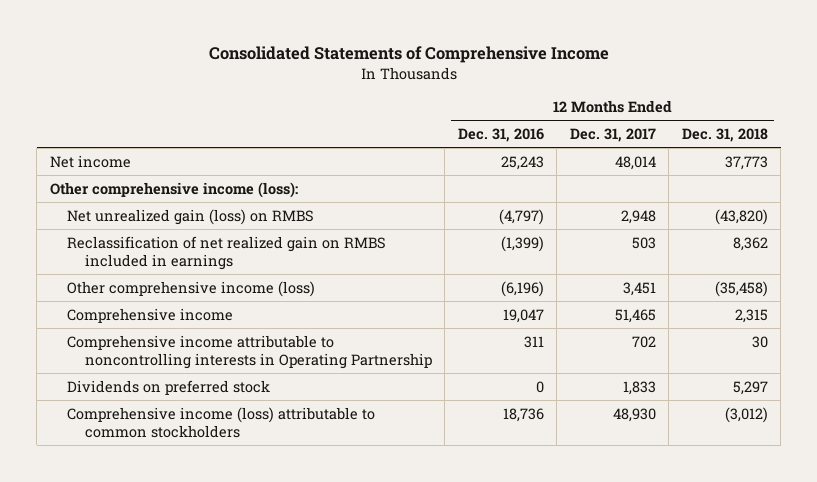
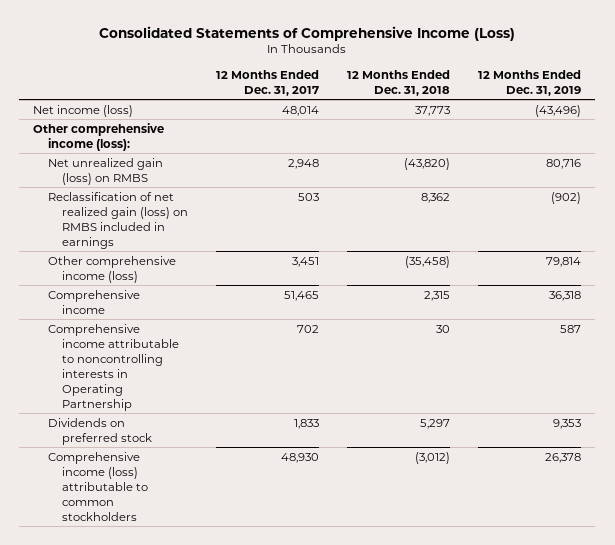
[208,46,609,64] Consolidated Statements of Comprehensive Income -> [99,25,516,41] Consolidated Statements of Comprehensive Income (Loss)
[457,128,544,143] Dec. 31, 2016 -> none
none -> [478,69,582,96] 12 Months Ended Dec. 31, 2019
[49,154,131,168] Net income -> [33,104,134,117] Net income (loss)
[67,235,387,271] Reclassification of net realized gain on RMBS included in earnings -> [47,191,188,249] Reclassification of net realized gain (loss) on RMBS included in earnings

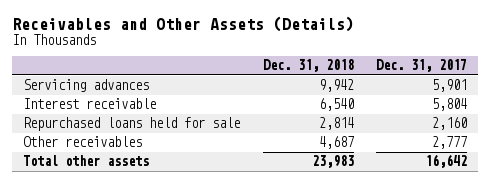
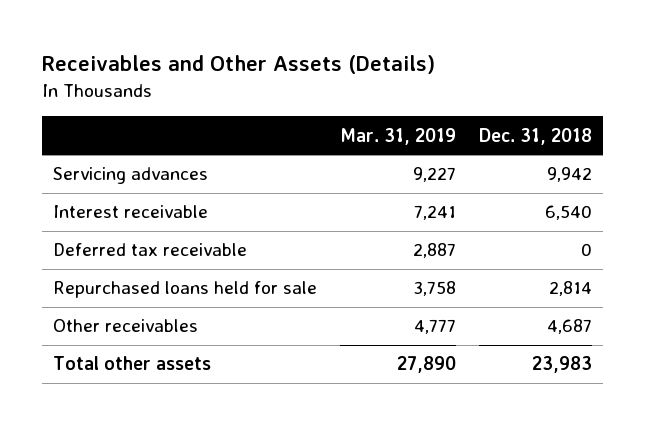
[375,59,467,73] Dec. 31, 2017 -> none
none -> [339,127,456,145] Mar. 31, 2019
none -> [53,243,248,257] Deferred tax receivable

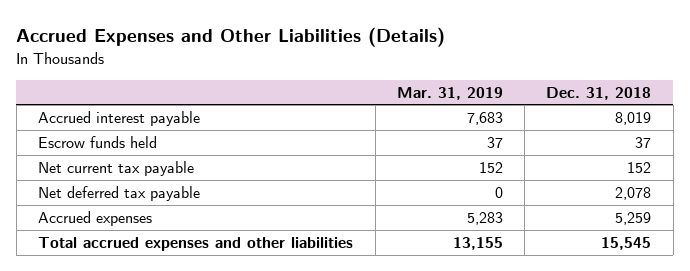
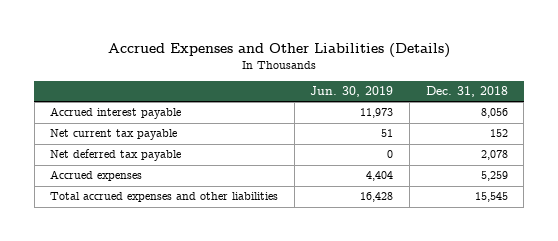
[396,86,503,100] Mar. 31, 2019 -> none
none -> [310,86,394,98] Jun. 30, 2019
[38,136,158,149] Escrow funds held -> none
[615,112,652,126] 8,019 -> [480,108,508,119] 8,056

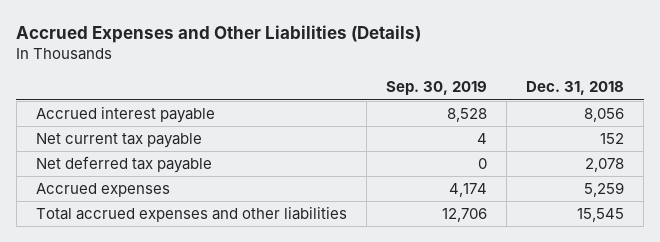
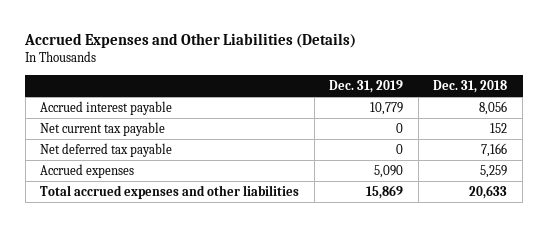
[385,81,487,96] Sep. 30, 2019 -> none
none -> [329,79,404,93] Dec. 31, 2019
[585,158,625,173] 2,078 -> [481,142,508,157] 7,166
[577,208,625,223] 15,545 -> [469,184,508,199] 20,633

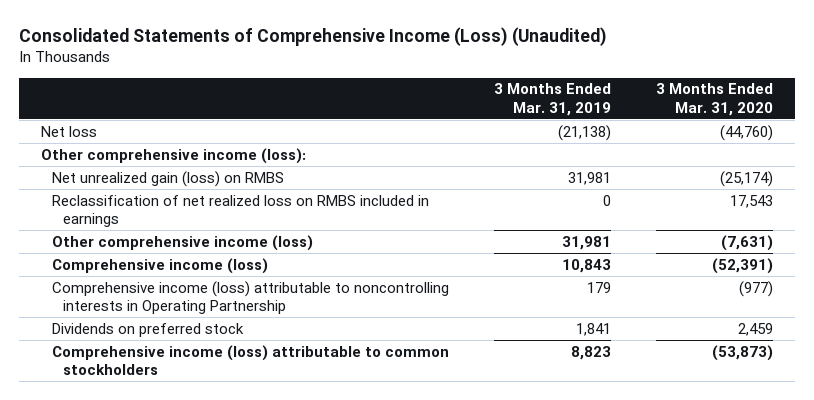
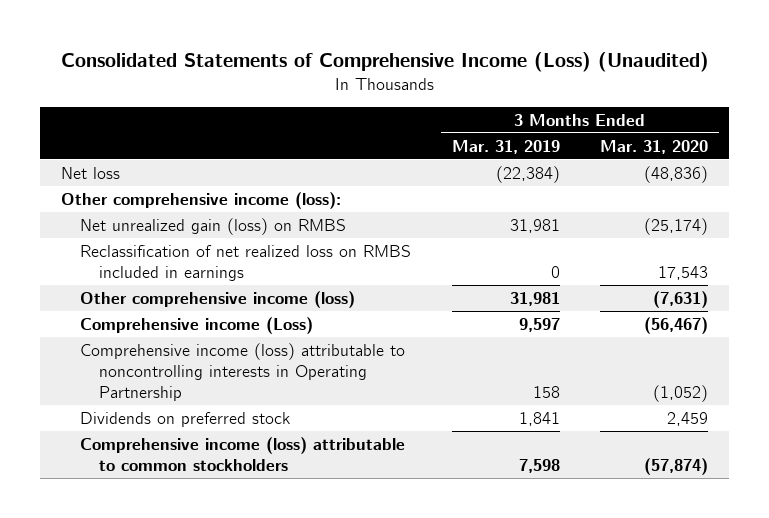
[557,124,611,141] (21,138) -> [495,165,560,183] (22,384)
[719,124,773,141] (44,760) -> [644,165,709,183] (48,836)
[51,257,268,274] Comprehensive income (loss) -> [79,316,313,334] Comprehensive income (Loss)
[561,258,611,273] 10,843 -> [518,317,560,332] 9,597
[711,257,773,274] (52,391) -> [644,316,709,334] (56,467)
[586,281,611,293] 179 -> [532,385,560,398] 158
[738,280,773,297] (977) -> [653,384,709,402] (1,052)
[570,345,611,360] 8,823 -> [518,458,560,473] 7,598
[711,344,773,361] (53,873) -> [644,457,709,475] (57,874)

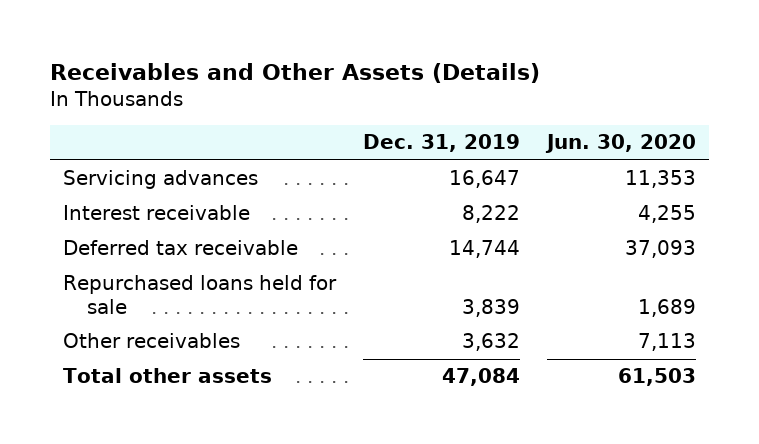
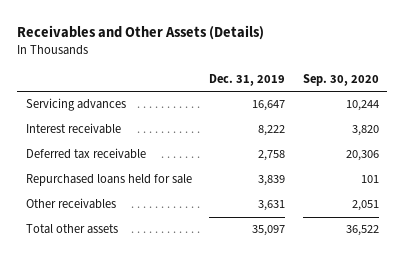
[544,134,696,154] Jun. 30, 2020 -> none
none -> [302,74,379,87] Sep. 30, 2020
[448,240,520,259] 14,744 -> [258,150,286,162] 2,758
[461,333,520,352] 3,632 -> [258,200,286,212] 3,631
[441,368,520,387] 47,084 -> [252,225,286,237] 35,097

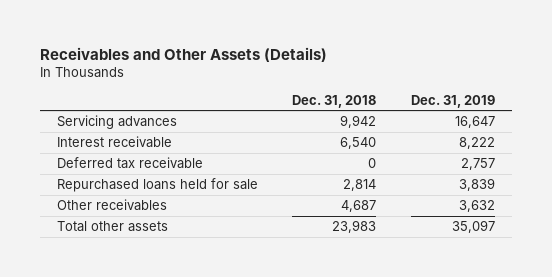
[302,74,379,87] Sep. 30, 2020 -> none
none -> [292,94,377,108] Dec. 31, 2018
[258,150,286,162] 2,758 -> [461,157,496,170] 2,757
[258,200,286,212] 3,631 -> [459,199,496,212] 3,632

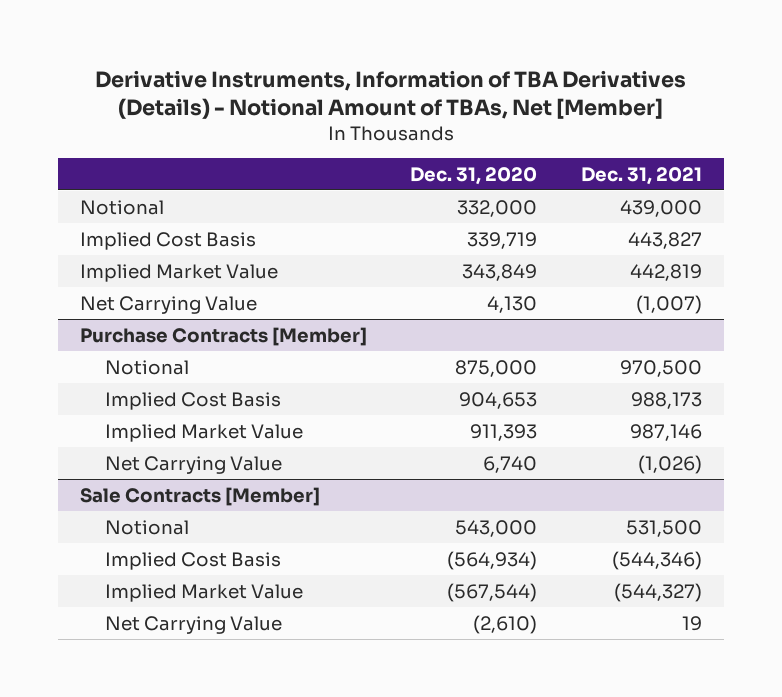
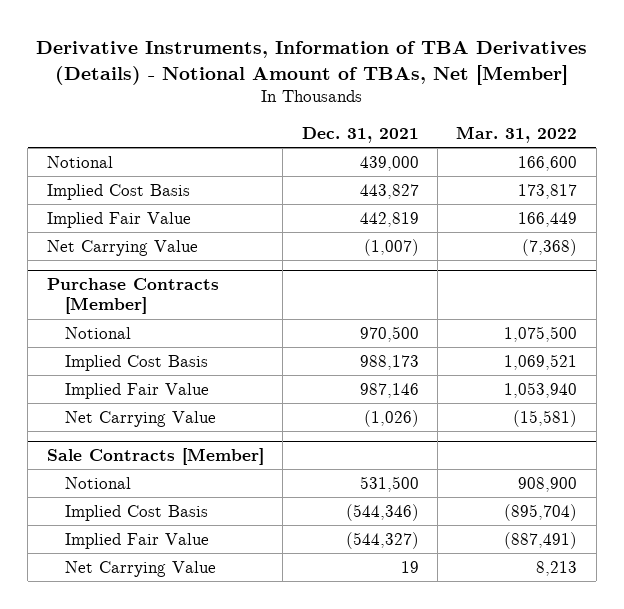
[410,166,538,185] Dec. 31, 2020 -> none
none -> [456,125,578,143] Mar. 31, 2022
[80,263,279,282] Implied Market Value -> [46,211,191,228] Implied Fair Value
[105,423,304,442] Implied Market Value -> [65,382,210,399] Implied Fair Value
[105,583,304,602] Implied Market Value -> [65,532,210,549] Implied Fair Value

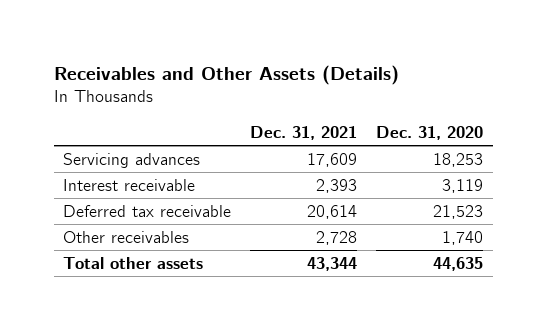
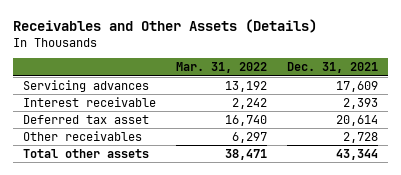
[376,125,484,140] Dec. 31, 2020 -> none
none -> [176,62,268,74] Mar. 31, 2022
[63,204,232,217] Deferred tax receivable -> [23,114,150,124] Deferred tax asset

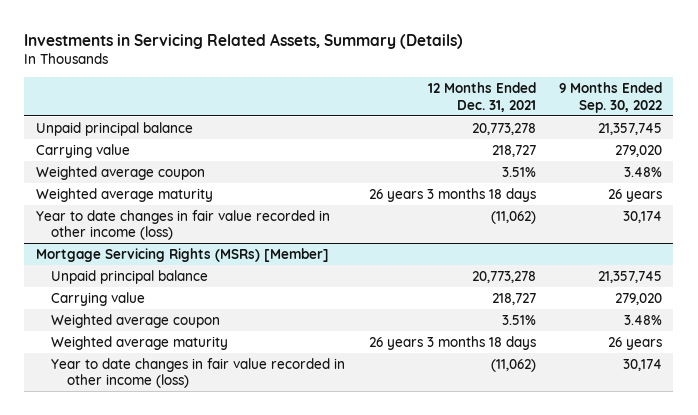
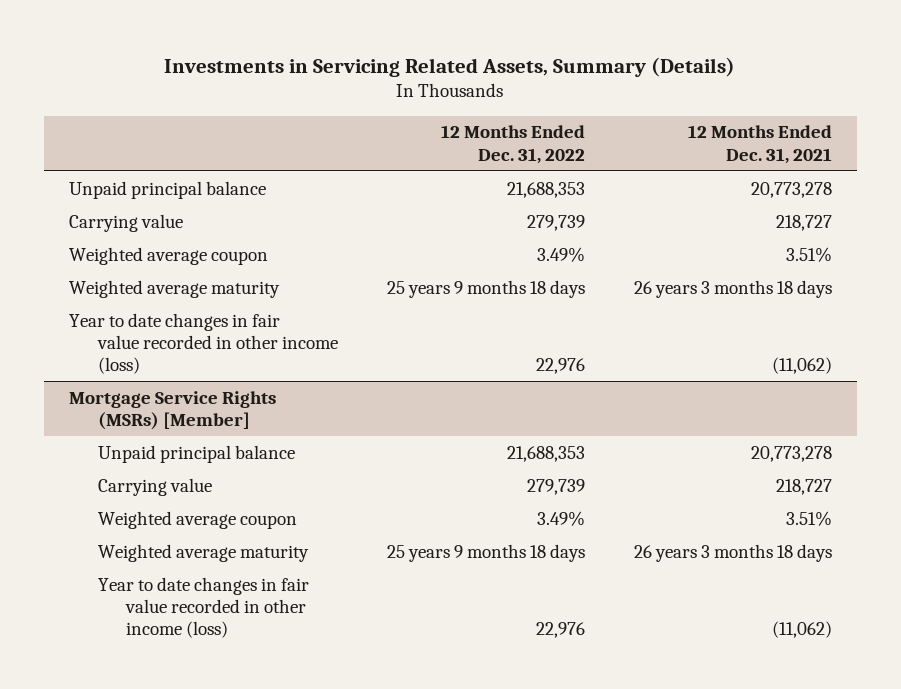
[558,82,662,113] 9 Months Ended Sep. 30, 2022 -> none
none -> [440,125,585,164] 12 Months Ended Dec. 31, 2022
[35,247,329,262] Mortgage Servicing Rights (MSRs) [Member] -> [68,390,276,430] Mortgage Service Rights (MSRs) [Member]

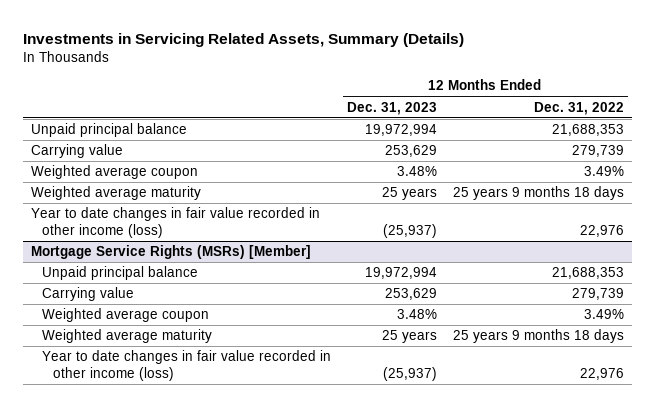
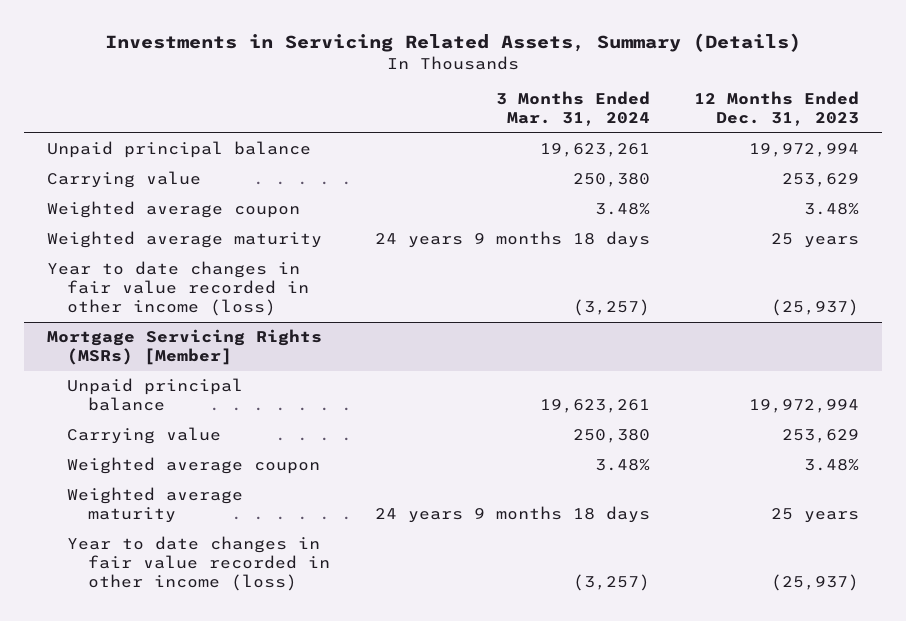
[534,101,625,115] Dec. 31, 2022 -> none
none -> [495,91,650,127] 3 Months Ended Mar. 31, 2024
[30,245,311,260] Mortgage Service Rights (MSRs) [Member] -> [46,329,322,366] Mortgage Servicing Rights (MSRs) [Member]

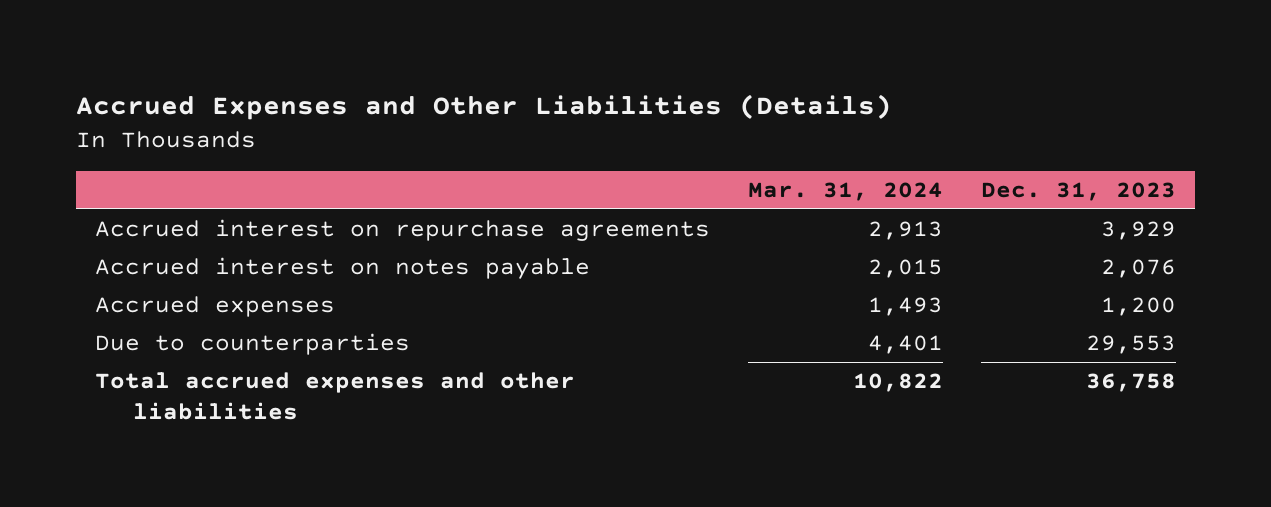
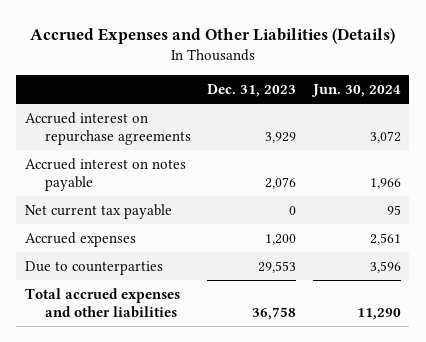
[748,182,944,202] Mar. 31, 2024 -> none
none -> [311,83,402,97] Jun. 30, 2024
none -> [24,204,172,220] Net current tax payable

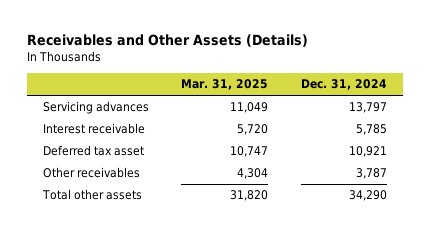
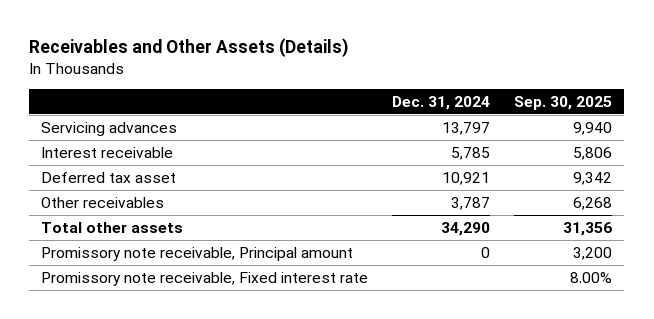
[181,79,269,91] Mar. 31, 2025 -> none
none -> [514,95,613,110] Sep. 30, 2025
none -> [41,246,354,261] Promissory note receivable, Principal amount
none -> [41,271,369,286] Promissory note receivable, Fixed interest rate

